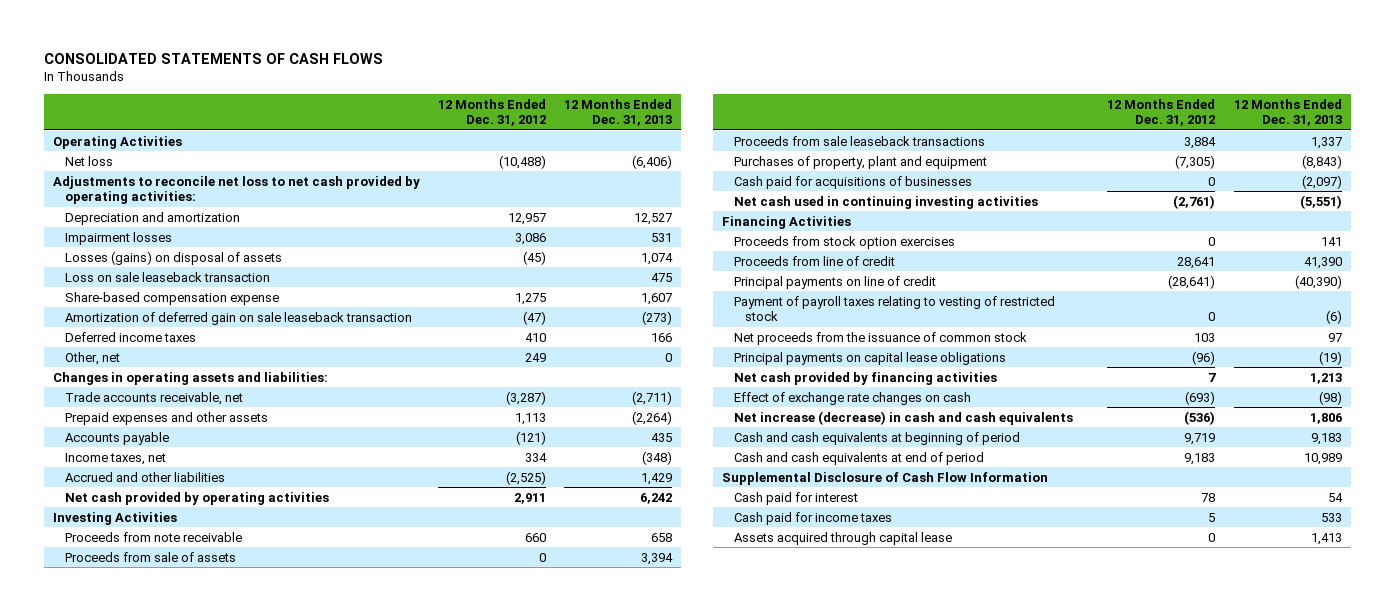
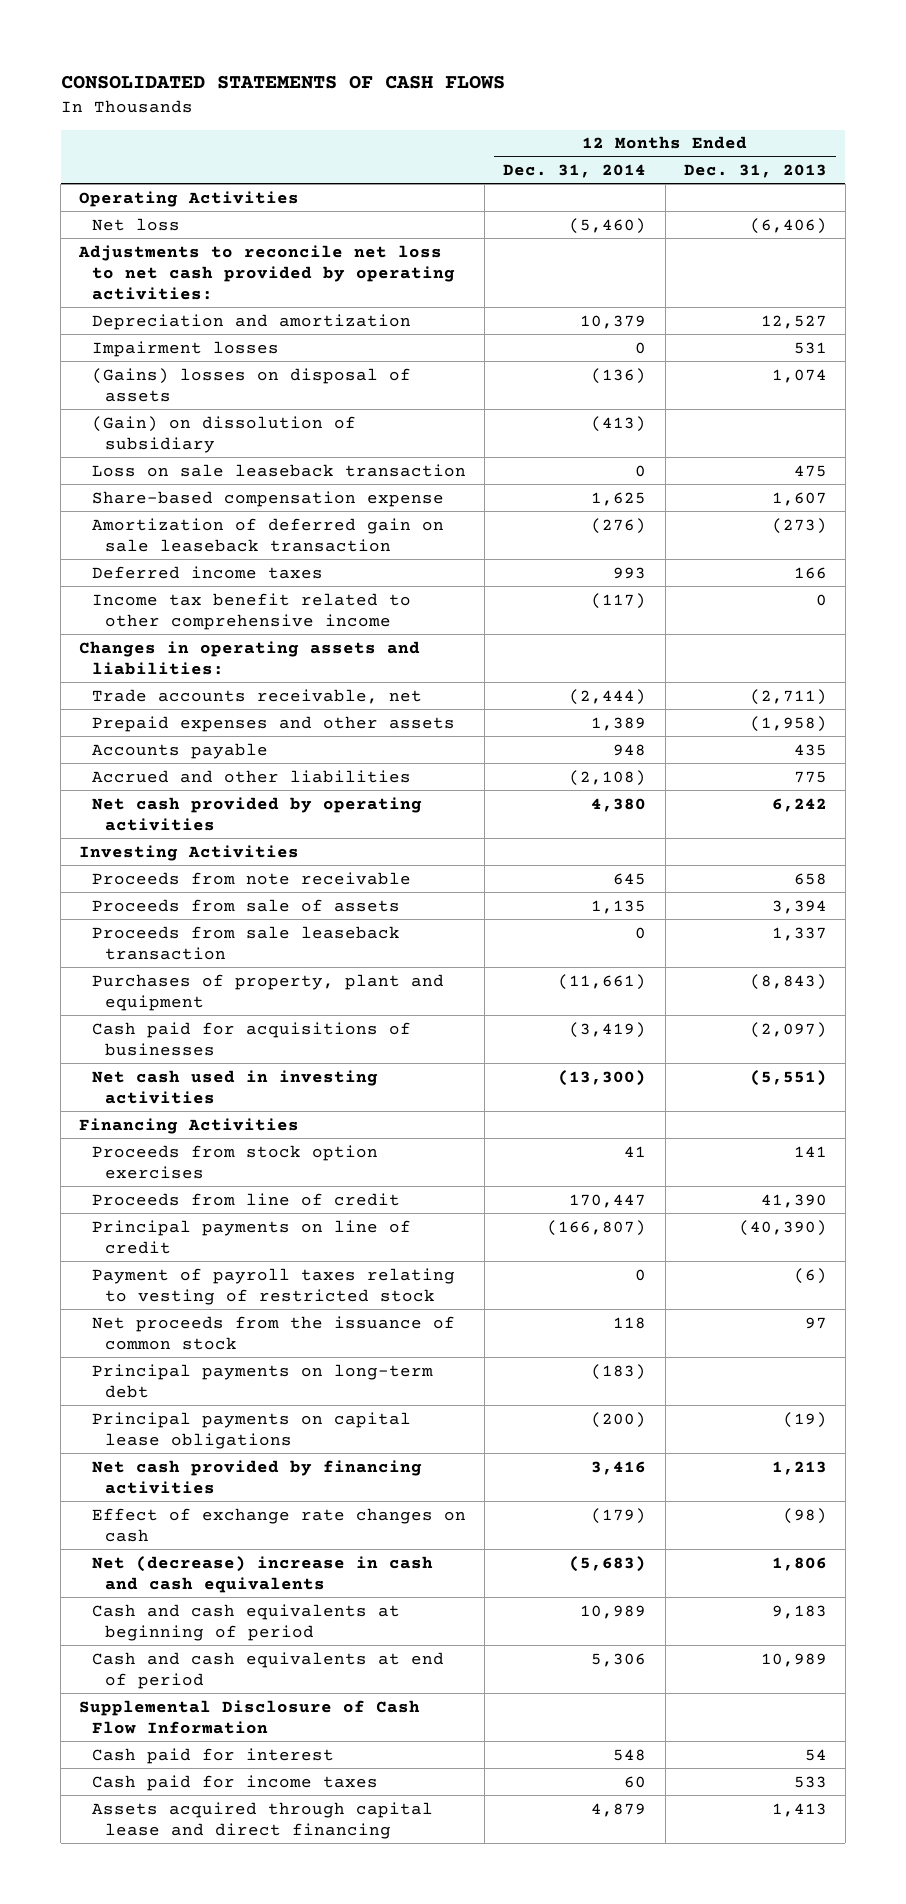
[438,98,547,127] 12 Months Ended Dec. 31, 2012 -> none
none -> [503,164,647,179] Dec. 31, 2014
[64,250,282,265] Losses (gains) on disposal of assets -> [92,367,412,402] (Gains) losses on disposal of assets
none -> [92,415,357,453] (Gain) on dissolution of subsidiary
[64,351,120,365] Other, net -> [92,592,412,630] Income tax benefit related to other comprehensive income
[632,410,673,425] (2,264) -> [749,715,827,732] (1,958)
[64,452,166,465] Income taxes, net -> none
[641,472,673,485] 1,429 -> [793,770,827,783] 775
[733,135,985,146] Proceeds from sale leaseback transactions -> [92,925,401,960] Proceeds from sale leaseback transaction
[733,195,1038,209] Net cash used in continuing investing activities -> [92,1069,379,1104] Net cash used in investing activities
none -> [92,1363,434,1398] Principal payments on long-term debt
[733,410,1073,425] Net increase (decrease) in cash and cash equivalents -> [92,1555,434,1593] Net (decrease) increase in cash and cash equivalents
[733,531,952,545] Assets acquired through capital lease -> [92,1801,434,1839] Assets acquired through capital lease and direct financing

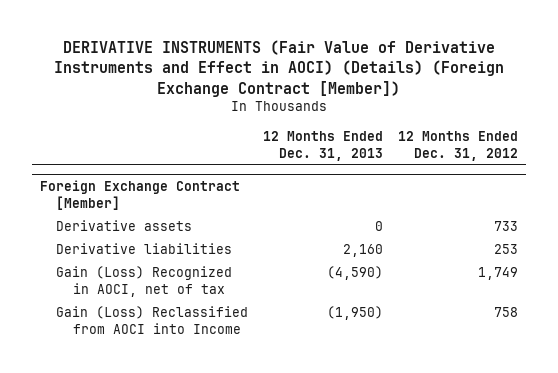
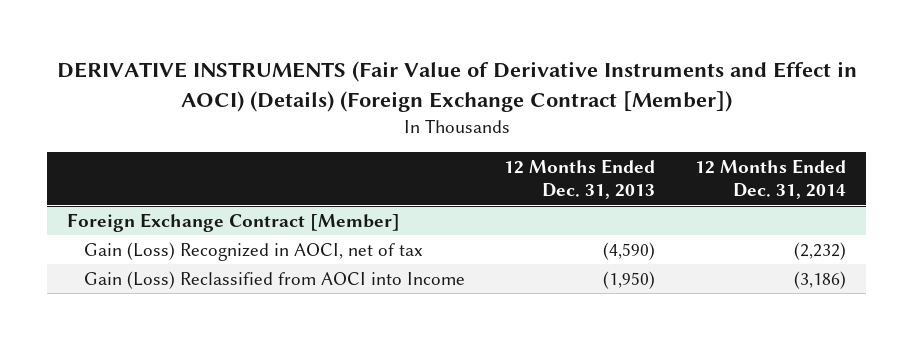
[398,130,519,161] 12 Months Ended Dec. 31, 2012 -> none
none -> [695,158,847,200] 12 Months Ended Dec. 31, 2014
[56,220,193,232] Derivative assets -> none
[56,243,233,255] Derivative liabilities -> none

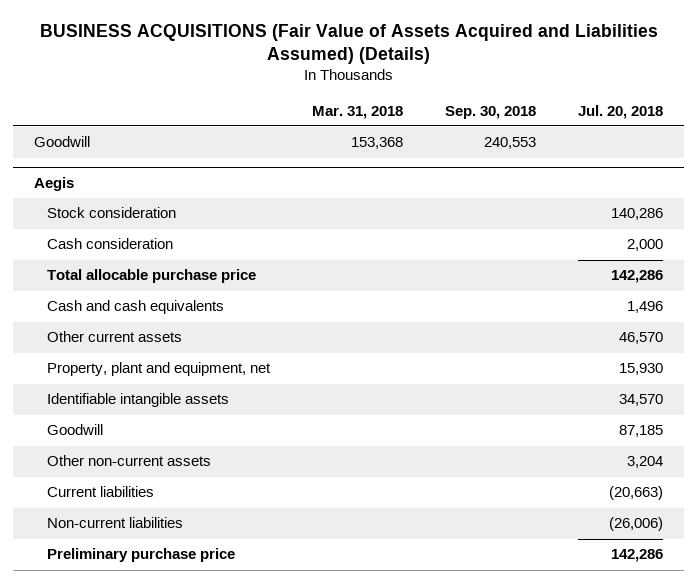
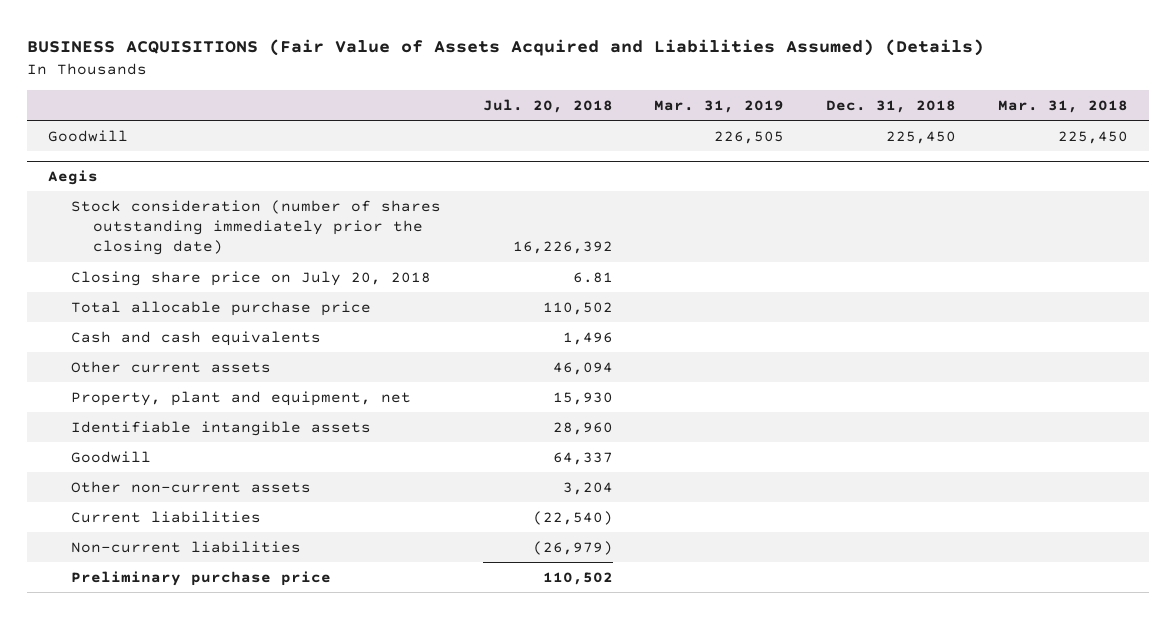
[444,105,536,119] Sep. 30, 2018 -> none
none -> [654,99,785,113] Mar. 31, 2019
none -> [826,99,957,113] Dec. 31, 2018
[350,137,403,150] 153,368 -> [1058,130,1129,144] 225,450
[46,207,176,219] Stock consideration -> none
[46,238,173,250] Cash consideration -> none
none -> [70,199,441,256] Stock consideration (number of shares outstanding immediately prior the closing date)
none -> [70,270,431,286] Closing share price on July 20, 2018
[610,270,663,284] 142,286 -> [542,301,613,315] 110,502
[618,332,663,345] 46,570 -> [552,361,613,375] 46,094
[618,394,663,407] 34,570 -> [552,421,613,435] 28,960
[618,425,663,438] 87,185 -> [552,451,613,465] 64,337
[608,486,663,501] (20,663) -> [532,510,613,525] (22,540)
[608,517,663,532] (26,006) -> [532,540,613,555] (26,979)
[610,549,663,563] 142,286 -> [542,571,613,585] 110,502

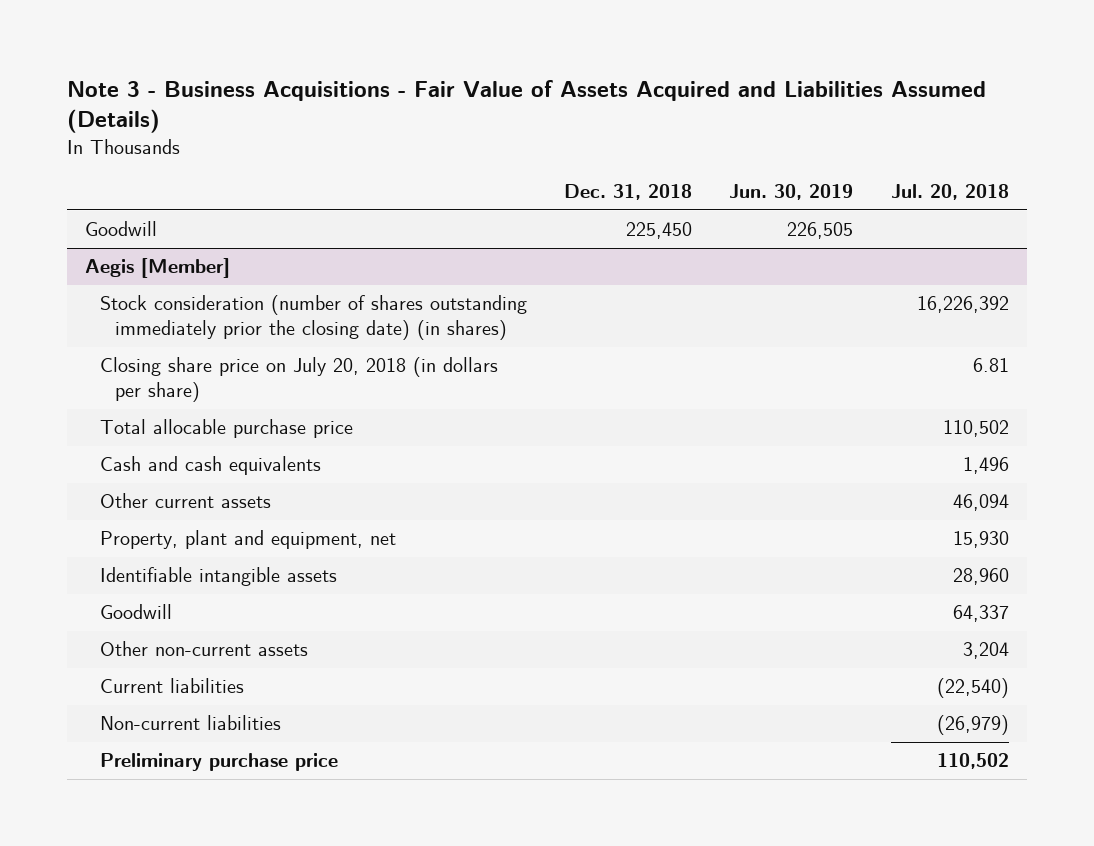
[27,39,985,57] BUSINESS ACQUISITIONS (Fair Value of Assets Acquired and Liabilities Assumed) (Details) -> [66,80,986,134] Note 3 - Business Acquisitions - Fair Value of Assets Acquired and Liabilities Assumed (Details)
[654,99,785,113] Mar. 31, 2019 -> none
[998,99,1129,113] Mar. 31, 2018 -> none
none -> [729,184,854,201] Jun. 30, 2019
[47,170,98,186] Aegis -> [85,258,231,279] Aegis [Member]
[70,199,441,256] Stock consideration (number of shares outstanding immediately prior the closing date) -> [100,295,528,341] Stock consideration (number of shares outstanding immediately prior the closing date) (in shares)
[70,270,431,286] Closing share price on July 20, 2018 -> [100,357,499,403] Closing share price on July 20, 2018 (in dollars per share)

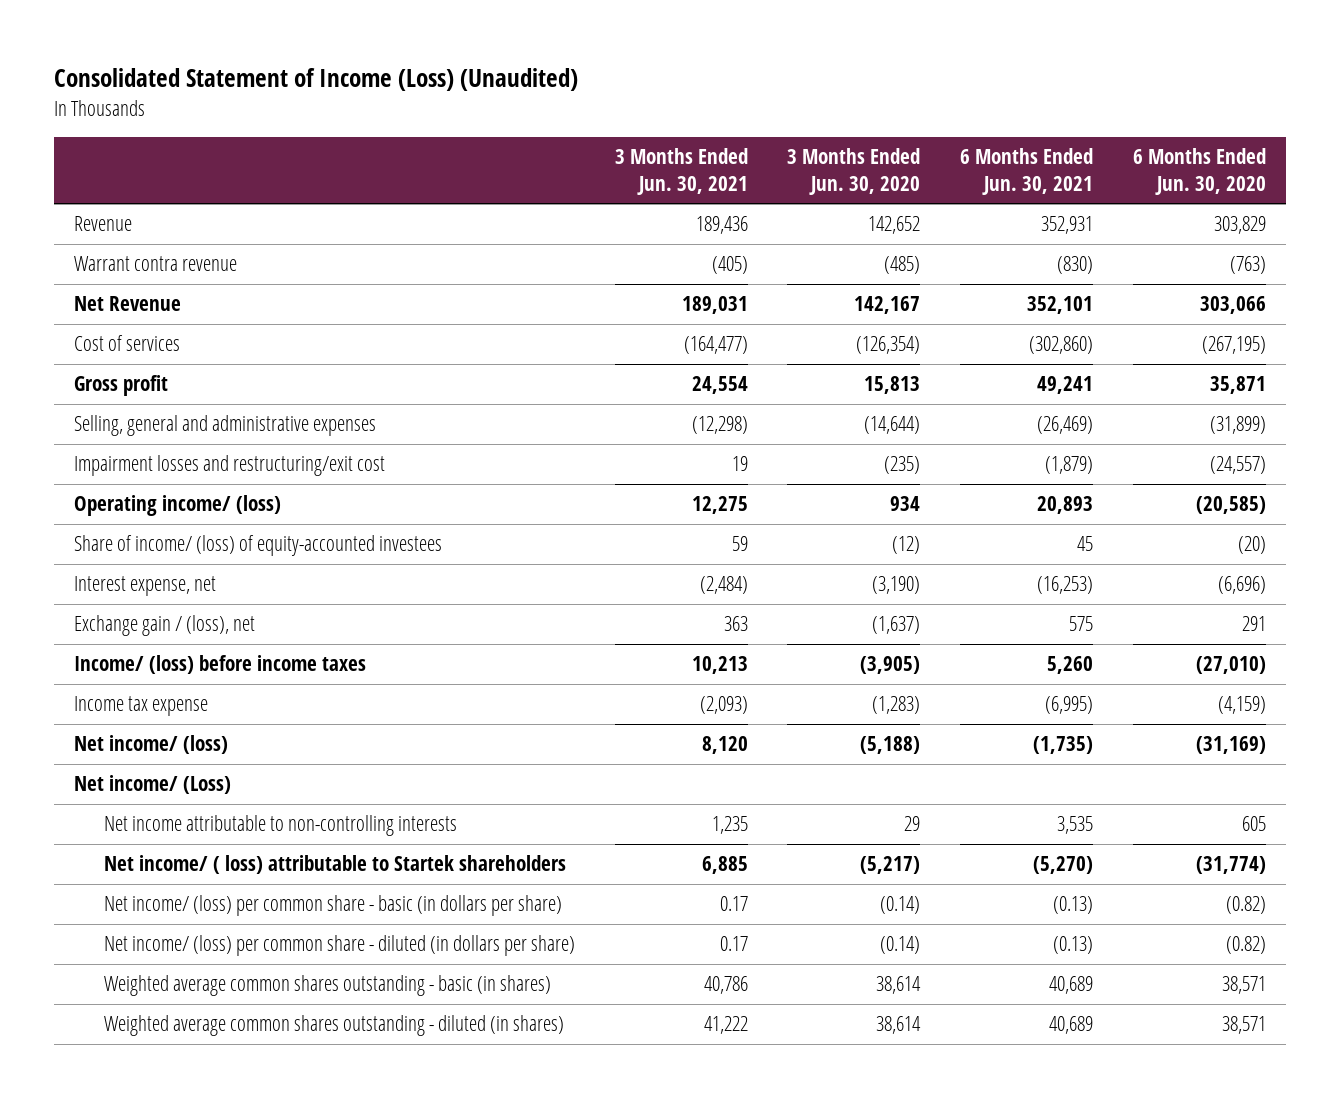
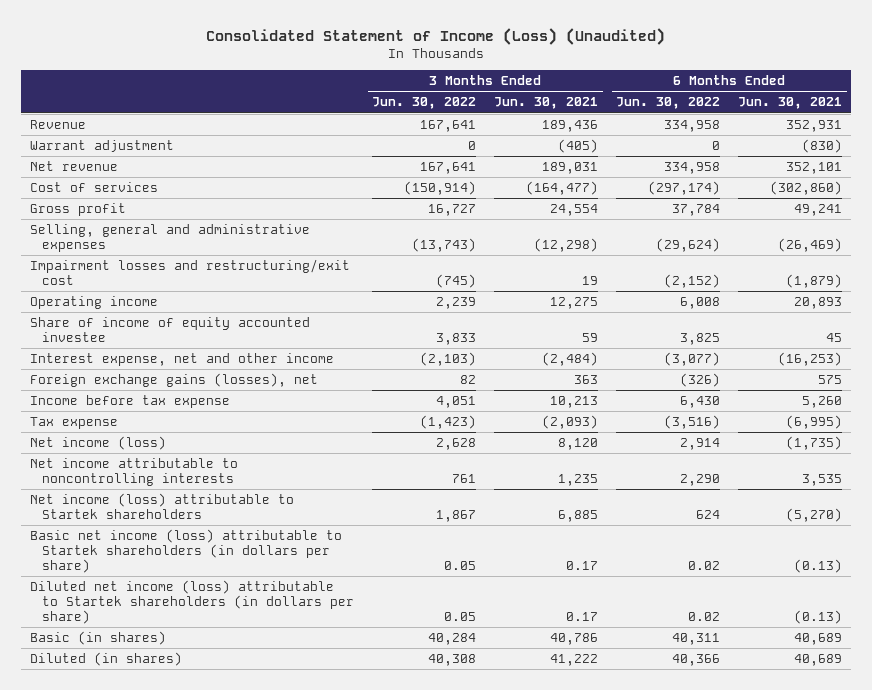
[787,148,921,195] 3 Months Ended Jun. 30, 2020 -> none
[1132,148,1266,195] 6 Months Ended Jun. 30, 2020 -> none
none -> [372,97,477,110] Jun. 30, 2022
none -> [616,97,721,110] Jun. 30, 2022
[74,256,238,272] Warrant contra revenue -> [30,139,175,152] Warrant adjustment
[74,296,182,312] Net Revenue -> [30,160,119,171] Net revenue
[74,775,232,795] Net income/ (Loss) -> none
[74,495,282,517] Operating income/ (loss) -> [30,295,159,309] Operating income
[74,535,443,557] Share of income/ (loss) of equity-accounted investees -> [30,316,311,342] Share of income of equity accounted investee
[74,576,217,597] Interest expense, net -> [30,352,335,366] Interest expense, net and other income
[74,615,256,637] Exchange gain / (loss), net -> [30,372,319,387] Foreign exchange gains (losses), net
[74,655,367,675] Income/ (loss) before income taxes -> [30,394,231,408] Income before tax expense
[74,696,209,717] Income tax expense -> [30,416,119,429] Tax expense
[74,735,229,755] Net income/ (loss) -> [30,435,167,450] Net income (loss)
[103,815,457,837] Net income attributable to non-controlling interests -> [30,457,239,486] Net income attributable to noncontrolling interests
[103,855,566,875] Net income/ ( loss) attributable to Startek shareholders -> [30,492,295,519] Net income (loss) attributable to Startek shareholders
[103,895,562,917] Net income/ (loss) per common share - basic (in dollars per share) -> [30,528,343,573] Basic net income (loss) attributable to Startek shareholders (in dollars per share)
[103,935,575,957] Net income/ (loss) per common share - diluted (in dollars per share) -> [30,579,355,624] Diluted net income (loss) attributable to Startek shareholders (in dollars per share)
[103,975,551,997] Weighted average common shares outstanding - basic (in shares) -> [30,630,167,645] Basic (in shares)
[103,1015,564,1037] Weighted average common shares outstanding - diluted (in shares) -> [30,651,183,666] Diluted (in shares)

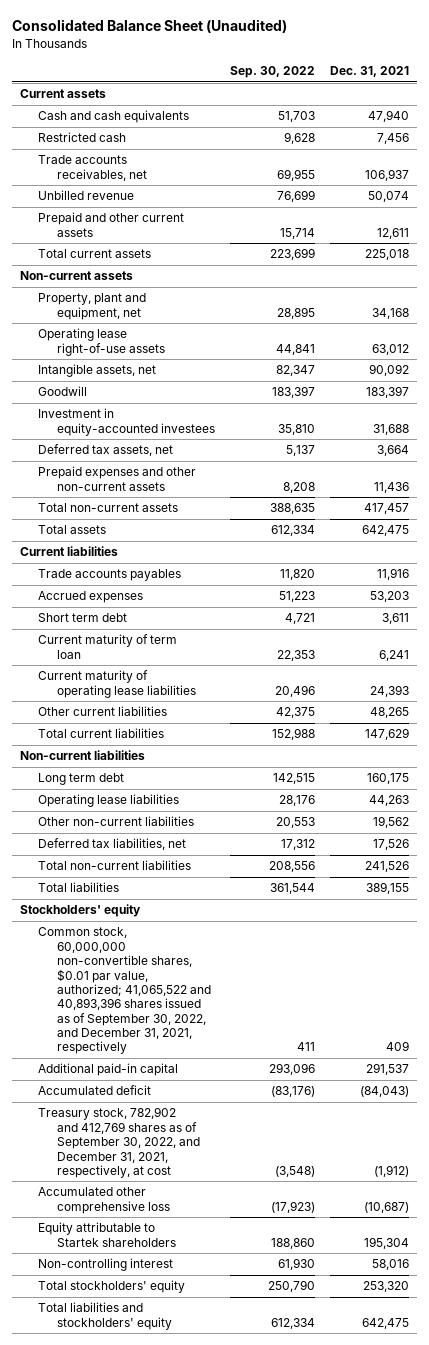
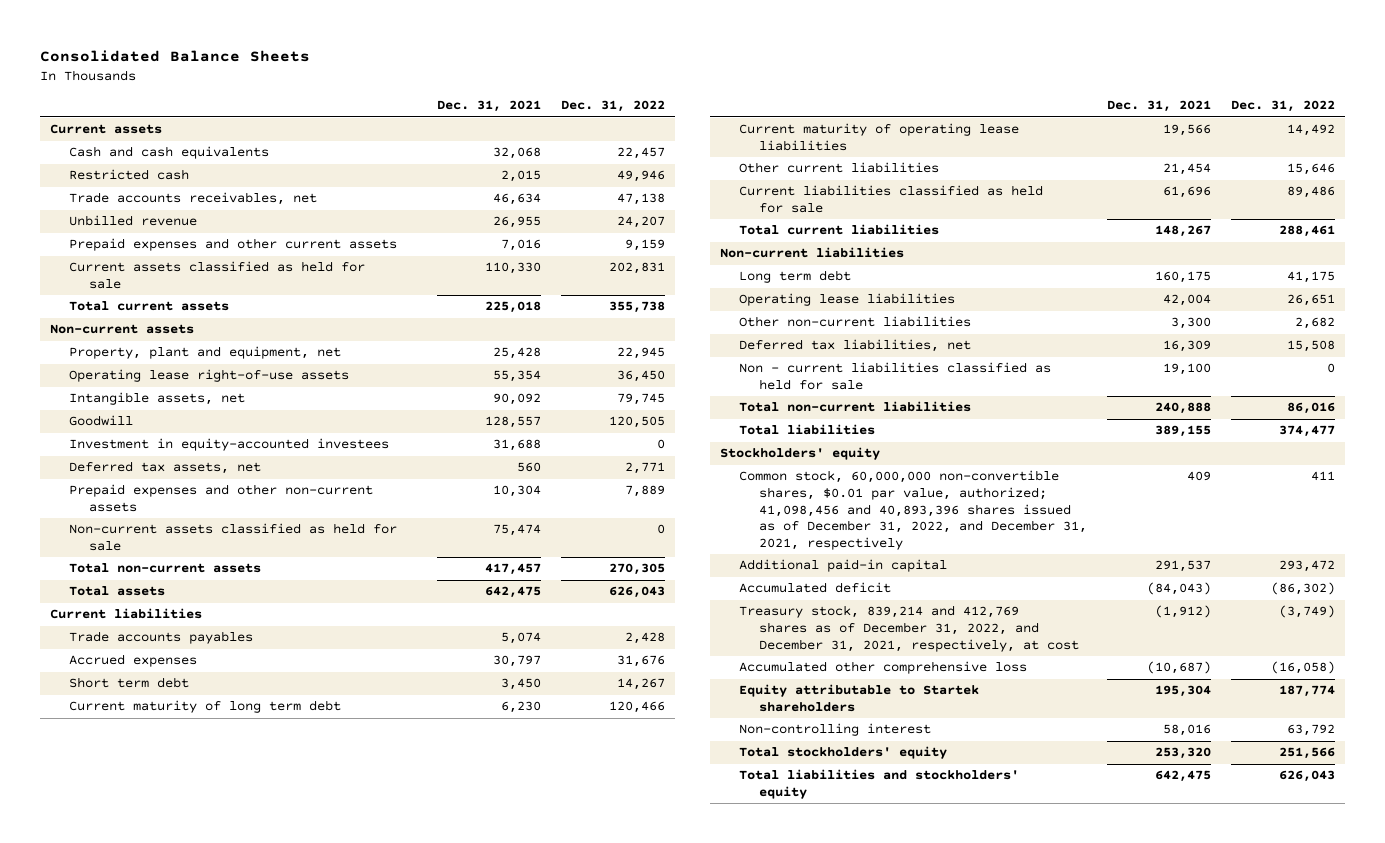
[12,19,288,34] Consolidated Balance Sheet (Unaudited) -> [39,50,310,63] Consolidated Balance Sheets
[229,66,315,79] Sep. 30, 2022 -> none
none -> [560,100,665,113] Dec. 31, 2022
[367,110,409,123] 47,940 -> [493,147,542,160] 32,068
[376,133,409,145] 7,456 -> [501,170,542,183] 2,015
[364,168,409,181] 106,937 -> [493,193,542,206] 46,634
[367,191,409,203] 50,074 -> [493,216,542,229] 26,955
[38,212,185,237] Prepaid and other current assets -> [69,238,398,252] Prepaid expenses and other current assets
[376,227,409,239] 12,611 -> [501,239,542,252] 7,016
none -> [69,261,366,289] Current assets classified as held for sale
[371,307,409,319] 34,168 -> [493,347,542,360] 25,428
[371,343,409,355] 63,012 -> [493,370,542,383] 55,354
[365,386,409,399] 183,397 -> [485,416,542,429] 128,557
[376,445,409,457] 3,664 -> [517,462,542,473] 560
[373,481,409,493] 11,436 -> [493,485,542,498] 10,304
none -> [69,523,398,551] Non-current assets classified as held for sale
[376,568,409,581] 11,916 -> [501,632,542,645] 5,074
[369,591,409,603] 53,203 -> [493,655,542,668] 30,797
[381,613,409,625] 3,611 -> [501,678,542,691] 3,450
[38,634,178,659] Current maturity of term loan -> [69,700,342,714] Current maturity of long term debt
[378,649,409,661] 6,241 -> [501,701,542,714] 6,230
[369,684,409,697] 24,393 -> [1163,124,1212,137] 19,566
[369,707,409,719] 48,265 -> [1163,163,1212,176] 21,454
none -> [739,185,1044,213] Current liabilities classified as held for sale
[364,728,409,741] 147,629 -> [1155,225,1212,238] 148,267
[368,795,409,807] 44,263 -> [1163,294,1212,307] 42,004
[372,816,409,829] 19,562 -> [1171,317,1212,330] 3,300
[372,839,409,851] 17,526 -> [1163,340,1212,353] 16,309
none -> [739,362,1052,390] Non - current liabilities classified as held for sale
[364,861,409,873] 241,526 -> [1155,402,1212,415] 240,888
[38,927,211,1055] Common stock, 60,000,000 non-convertible shares, $0.01 par value, authorized; 41,065,522 and 40,893,396 shares issued as of September 30, 2022, and December 31, 2021, respectively -> [739,470,1088,550] Common stock, 60,000,000 non-convertible shares, $0.01 par value, authorized; 41,098,456 and 40,893,396 shares issued as of December 31, 2022, and December 31, 2021, respectively
[38,1107,200,1178] Treasury stock, 782,902 and 412,769 shares as of September 30, 2022, and December 31, 2021, respectively, at cost -> [739,605,1080,652] Treasury stock, 839,214 and 412,769 shares as of December 31, 2022, and December 31, 2021, respectively, at cost

